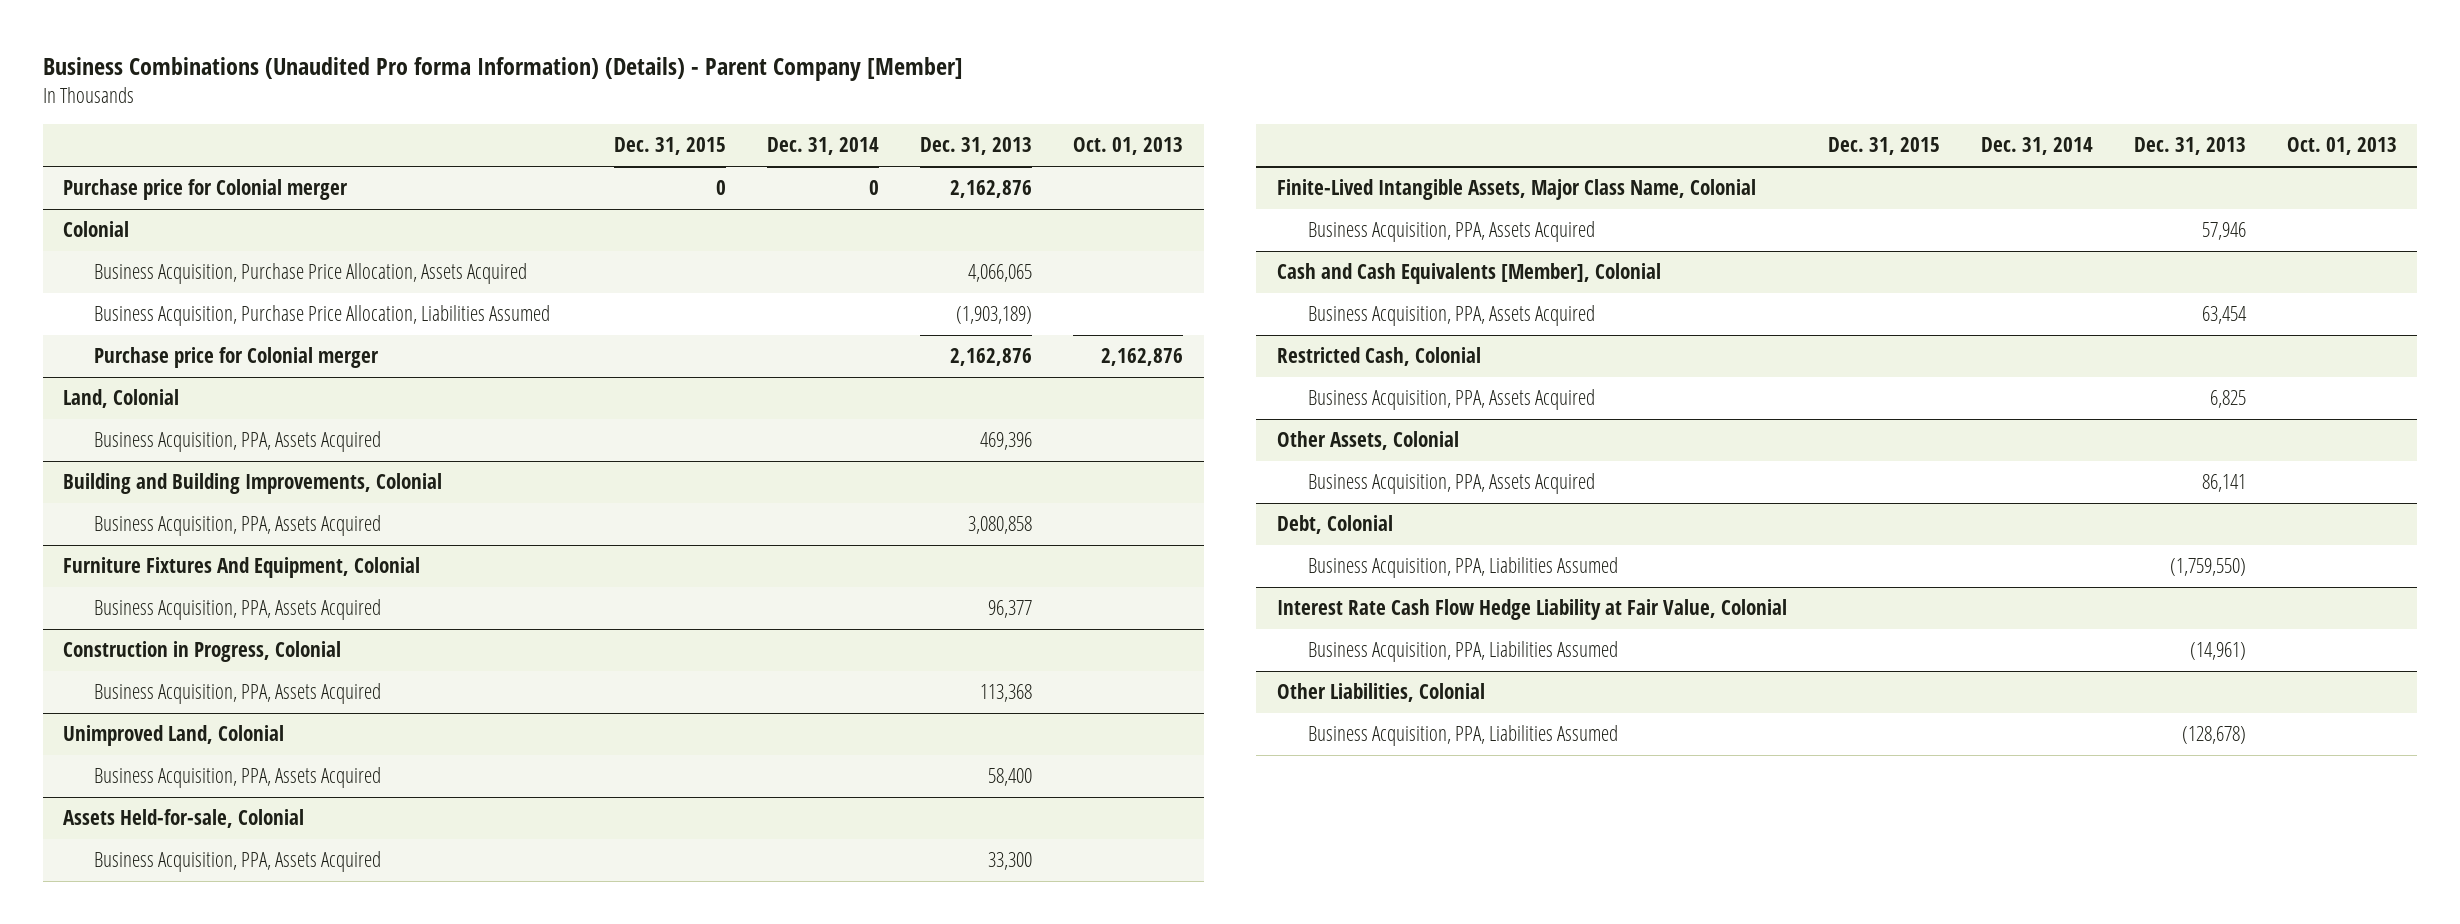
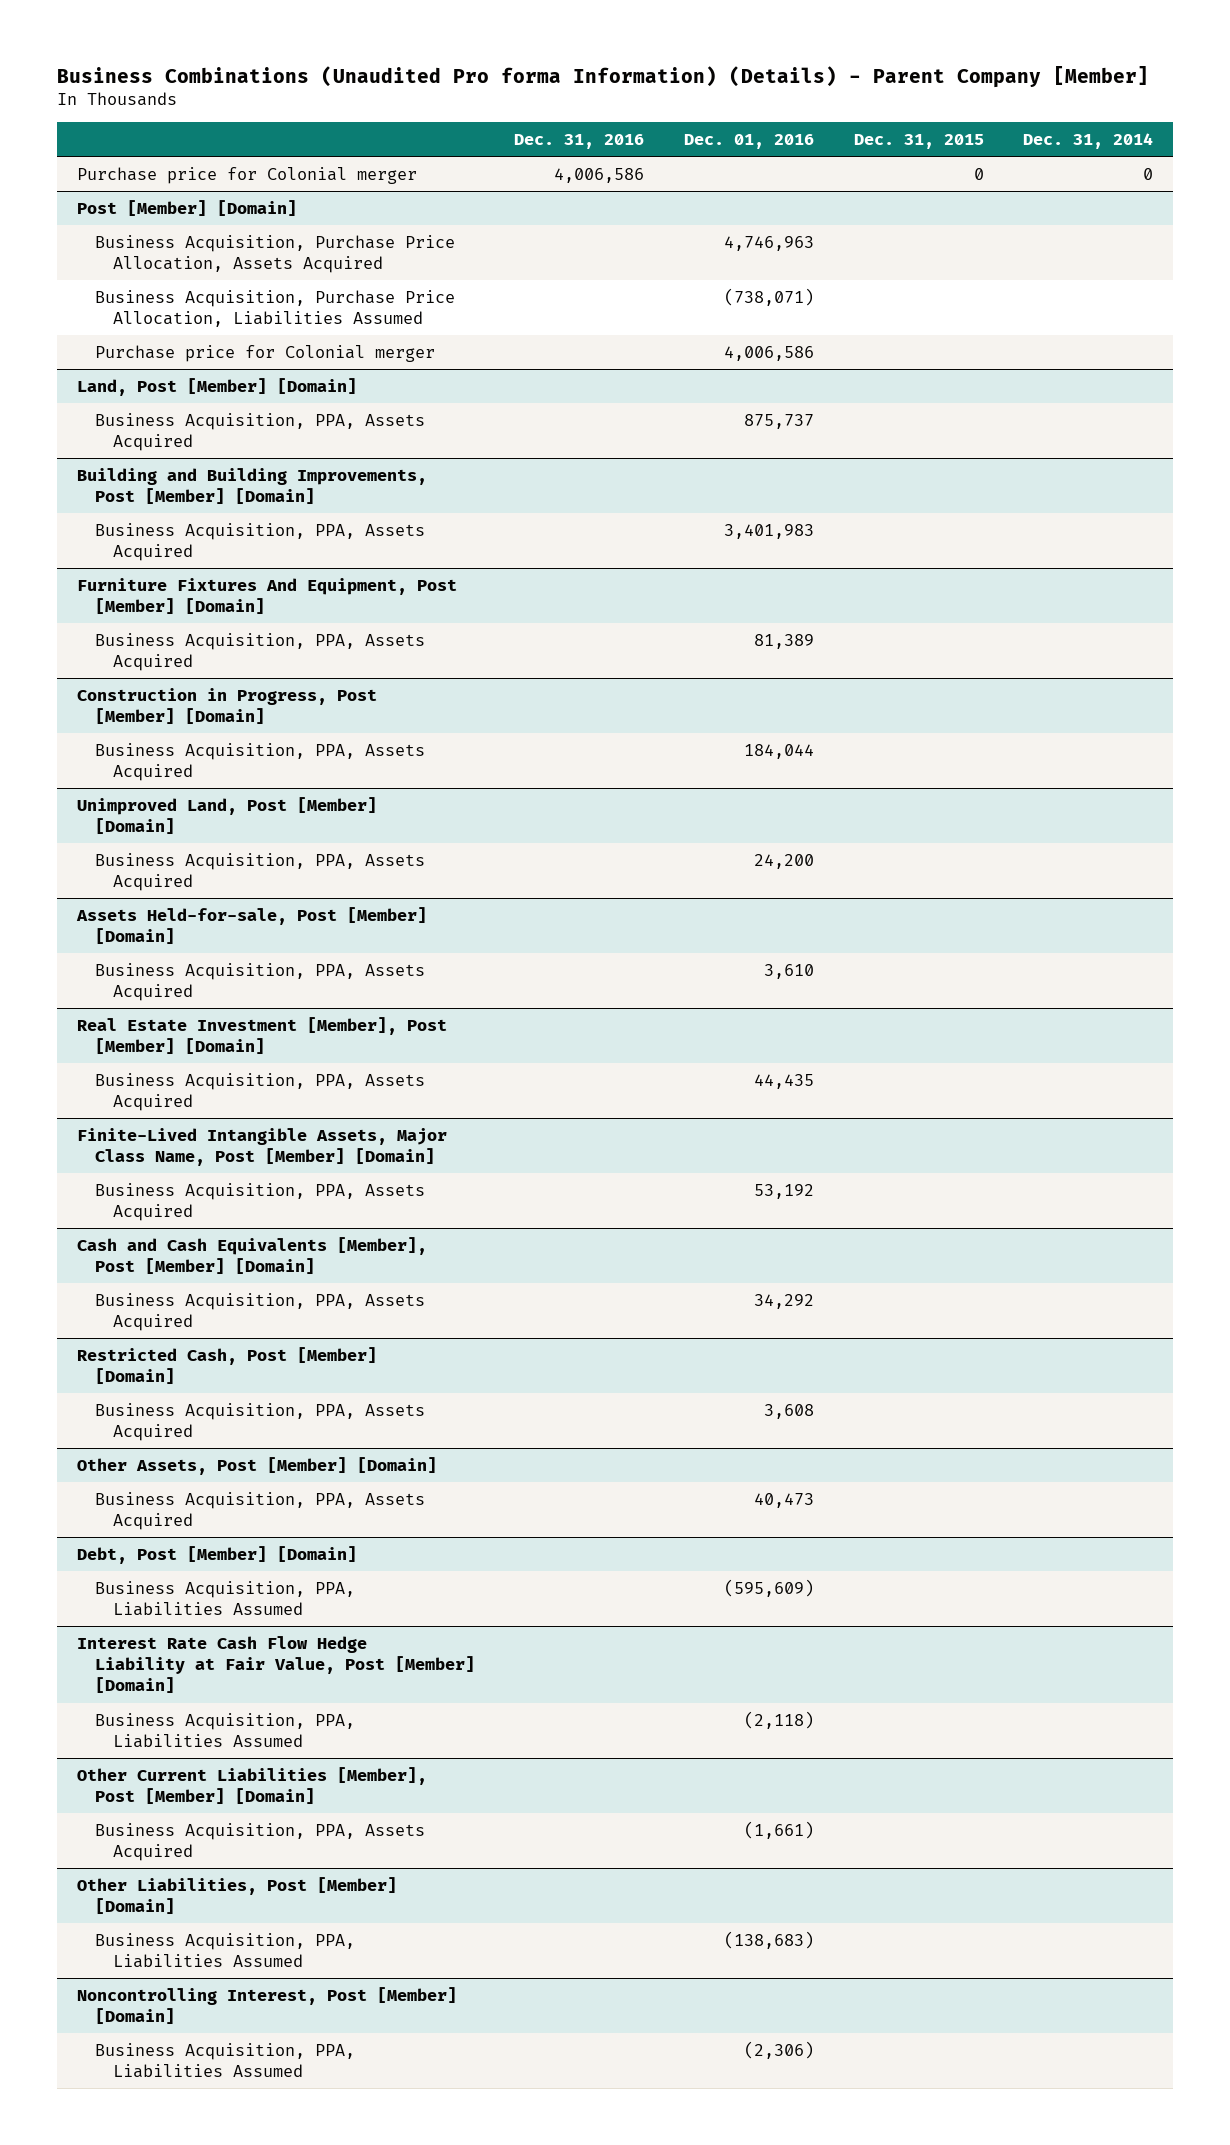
[920,137,1033,156] Dec. 31, 2013 -> none
[1073,137,1184,156] Oct. 01, 2013 -> none
none -> [514,133,645,149] Dec. 31, 2016
none -> [684,133,815,149] Dec. 01, 2016
[63,221,130,238] Colonial -> [76,199,297,216] Post [Member] [Domain]
[63,389,180,409] Land, Colonial -> none
[94,431,382,453] Business Acquisition, PPA, Assets Acquired -> none
none -> [76,377,357,396] Land, Post [Member] [Domain]
none -> [94,412,425,452] Business Acquisition, PPA, Assets Acquired
[63,473,443,495] Building and Building Improvements, Colonial -> [76,467,427,505] Building and Building Improvements, Post [Member] [Domain]
[63,557,421,579] Furniture Fixtures And Equipment, Colonial -> [76,577,457,615] Furniture Fixtures And Equipment, Post [Member] [Domain]
[63,641,342,663] Construction in Progress, Colonial -> [76,687,377,725] Construction in Progress, Post [Member] [Domain]
[63,725,285,747] Unimproved Land, Colonial -> none
[94,767,382,789] Business Acquisition, PPA, Assets Acquired -> none
none -> [76,796,377,835] Unimproved Land, Post [Member] [Domain]
none -> [94,852,425,892] Business Acquisition, PPA, Assets Acquired
[63,809,305,829] Assets Held-for-sale, Colonial -> [75,906,427,945] Assets Held-for-sale, Post [Member] [Domain]
none -> [76,1016,447,1055] Real Estate Investment [Member], Post [Member] [Domain]
none -> [94,1072,425,1112] Business Acquisition, PPA, Assets Acquired
[1276,179,1756,201] Finite-Lived Intangible Assets, Major Class Name, Colonial -> [76,1127,447,1167] Finite-Lived Intangible Assets, Major Class Name, Post [Member] [Domain]
[1276,263,1661,285] Cash and Cash Equivalents [Member], Colonial -> [76,1236,427,1275] Cash and Cash Equivalents [Member], Post [Member] [Domain]
[1276,347,1481,367] Restricted Cash, Colonial -> none
[1307,389,1595,411] Business Acquisition, PPA, Assets Acquired -> none
[1276,431,1459,451] Other Assets, Colonial -> none
[1307,473,1595,495] Business Acquisition, PPA, Assets Acquired -> none
[1276,515,1393,535] Debt, Colonial -> none
[1307,557,1618,579] Business Acquisition, PPA, Liabilities Assumed -> none
none -> [76,1346,377,1385] Restricted Cash, Post [Member] [Domain]
none -> [94,1402,425,1442] Business Acquisition, PPA, Assets Acquired
none -> [76,1456,437,1475] Other Assets, Post [Member] [Domain]
none -> [94,1491,425,1531] Business Acquisition, PPA, Assets Acquired
none -> [76,1545,357,1564] Debt, Post [Member] [Domain]
none -> [94,1580,355,1617] Business Acquisition, PPA, Liabilities Assumed
[1276,599,1787,621] Interest Rate Cash Flow Hedge Liability at Fair Value, Colonial -> [76,1635,475,1694] Interest Rate Cash Flow Hedge Liability at Fair Value, Post [Member] [Domain]
[1276,683,1485,703] Other Liabilities, Colonial -> none
[1307,725,1618,747] Business Acquisition, PPA, Liabilities Assumed -> none
none -> [76,1766,427,1805] Other Current Liabilities [Member], Post [Member] [Domain]
none -> [94,1822,425,1862] Business Acquisition, PPA, Assets Acquired
none -> [76,1876,397,1915] Other Liabilities, Post [Member] [Domain]
none -> [94,1932,355,1969] Business Acquisition, PPA, Liabilities Assumed
none -> [76,1986,457,2025] Noncontrolling Interest, Post [Member] [Domain]
none -> [94,2042,355,2079] Business Acquisition, PPA, Liabilities Assumed

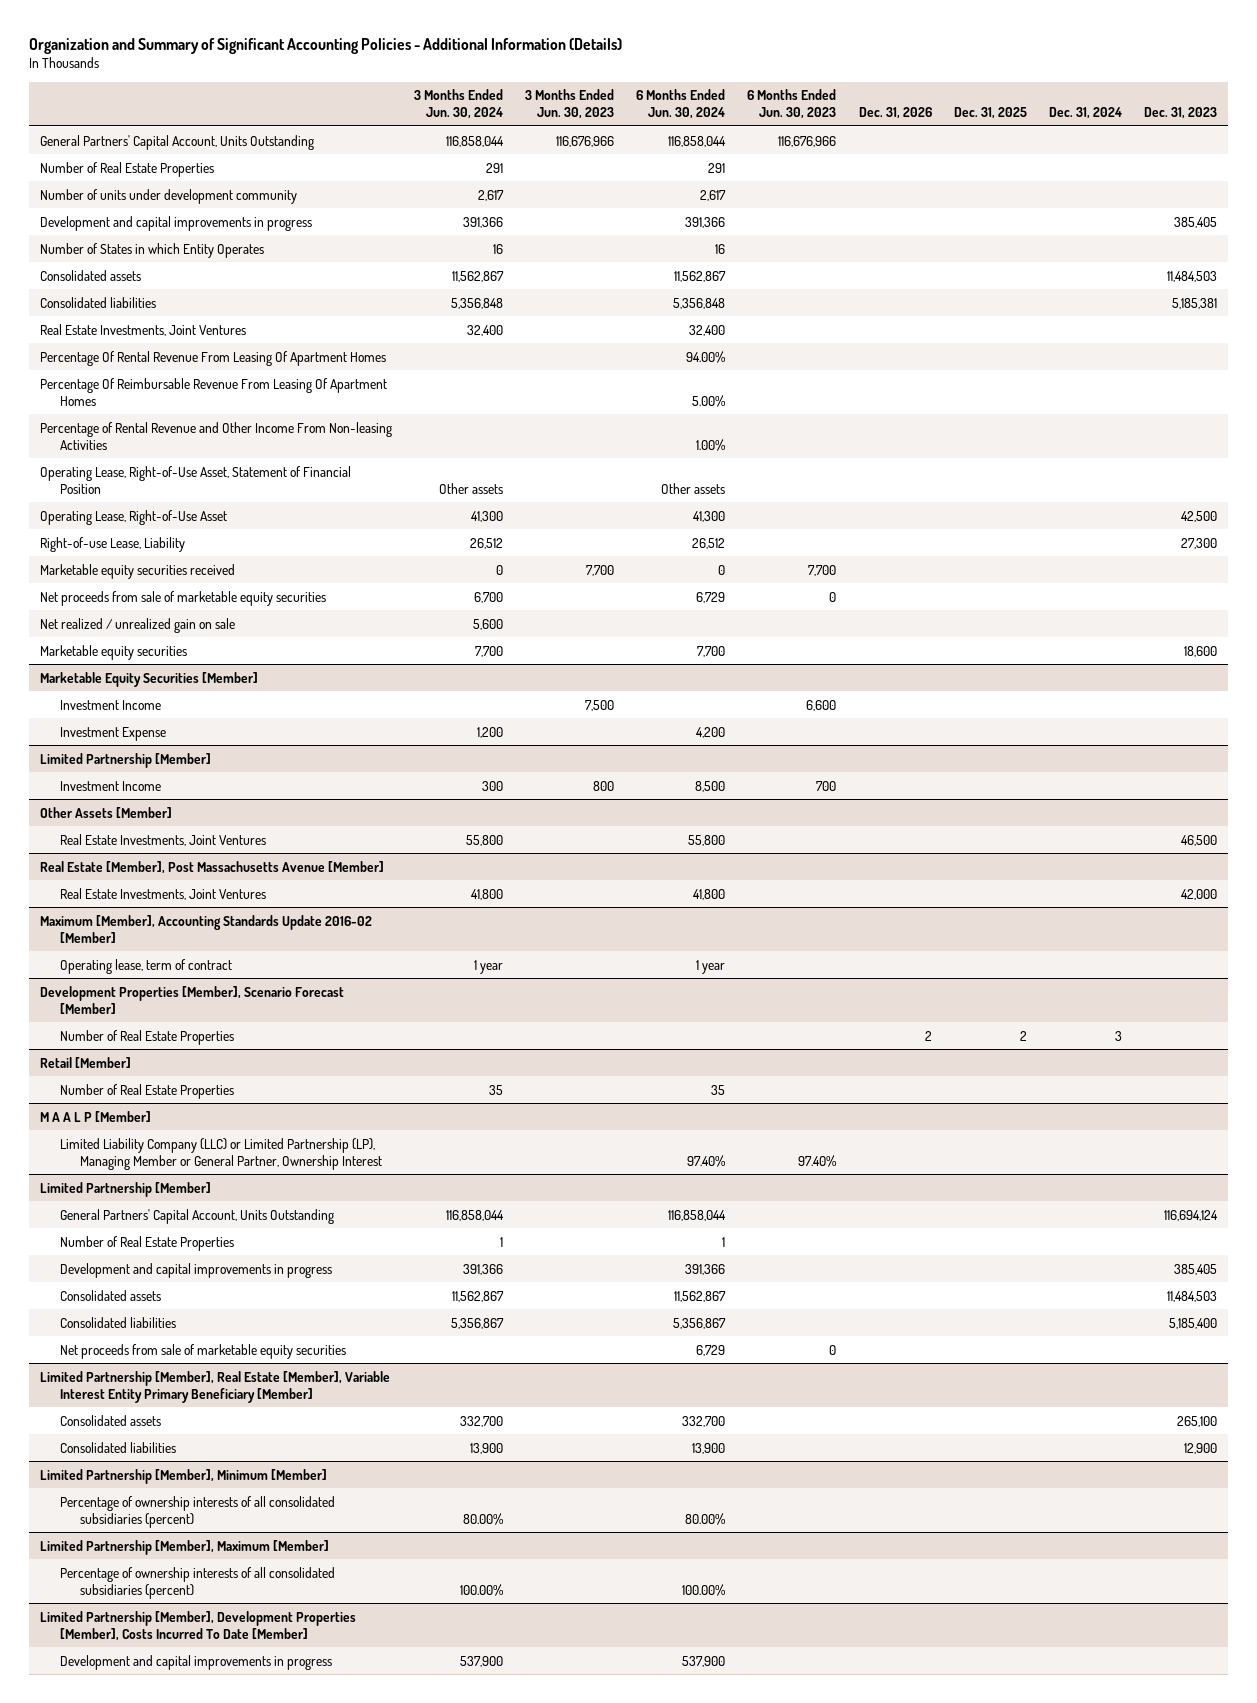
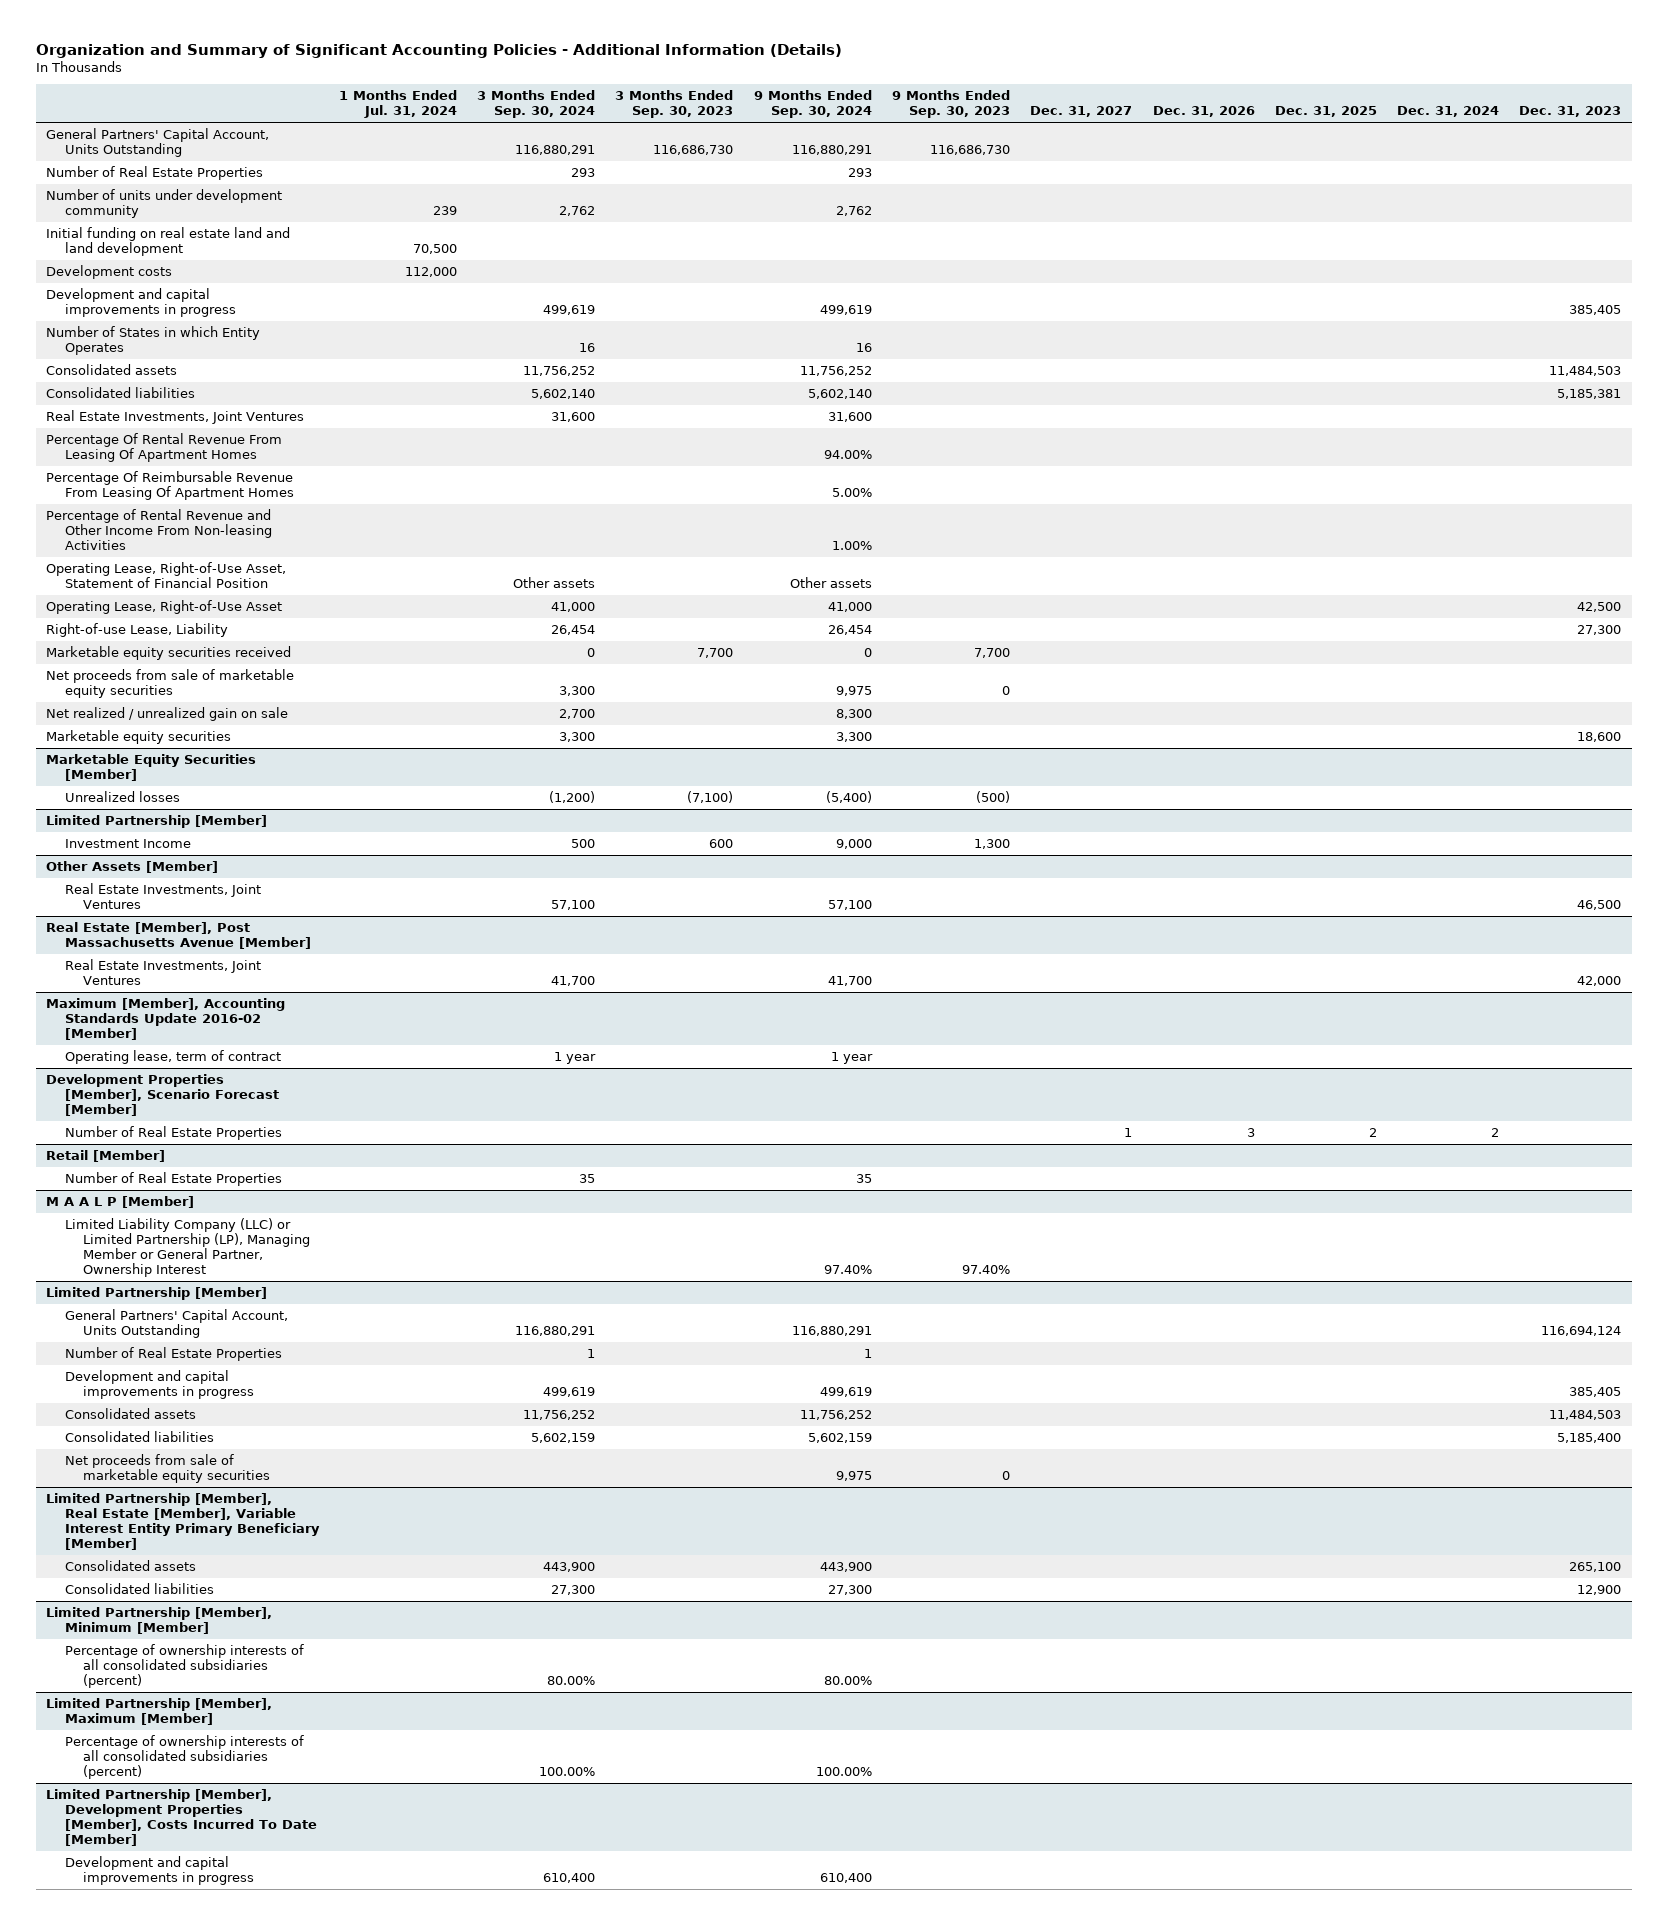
[413,89,503,120] 3 Months Ended Jun. 30, 2024 -> none
[525,89,615,120] 3 Months Ended Jun. 30, 2023 -> none
[636,89,726,120] 6 Months Ended Jun. 30, 2024 -> none
[747,89,837,120] 6 Months Ended Jun. 30, 2023 -> none
none -> [338,90,457,119] 1 Months Ended Jul. 31, 2024
none -> [477,90,596,119] 3 Months Ended Sep. 30, 2024
none -> [615,90,734,119] 3 Months Ended Sep. 30, 2023
none -> [753,90,872,119] 9 Months Ended Sep. 30, 2024
none -> [892,90,1011,119] 9 Months Ended Sep. 30, 2023
none -> [1030,106,1133,118] Dec. 31, 2027
none -> [46,226,291,256] Initial funding on real estate land and land development
none -> [46,264,173,279] Development costs
[60,699,162,710] Investment Income -> none
[60,726,167,741] Investment Expense -> none
none -> [64,790,180,802] Unrealized losses
[924,1030,932,1041] 2 -> [1246,1127,1255,1137] 3
[1115,1030,1123,1041] 3 -> [1491,1127,1500,1137] 2

